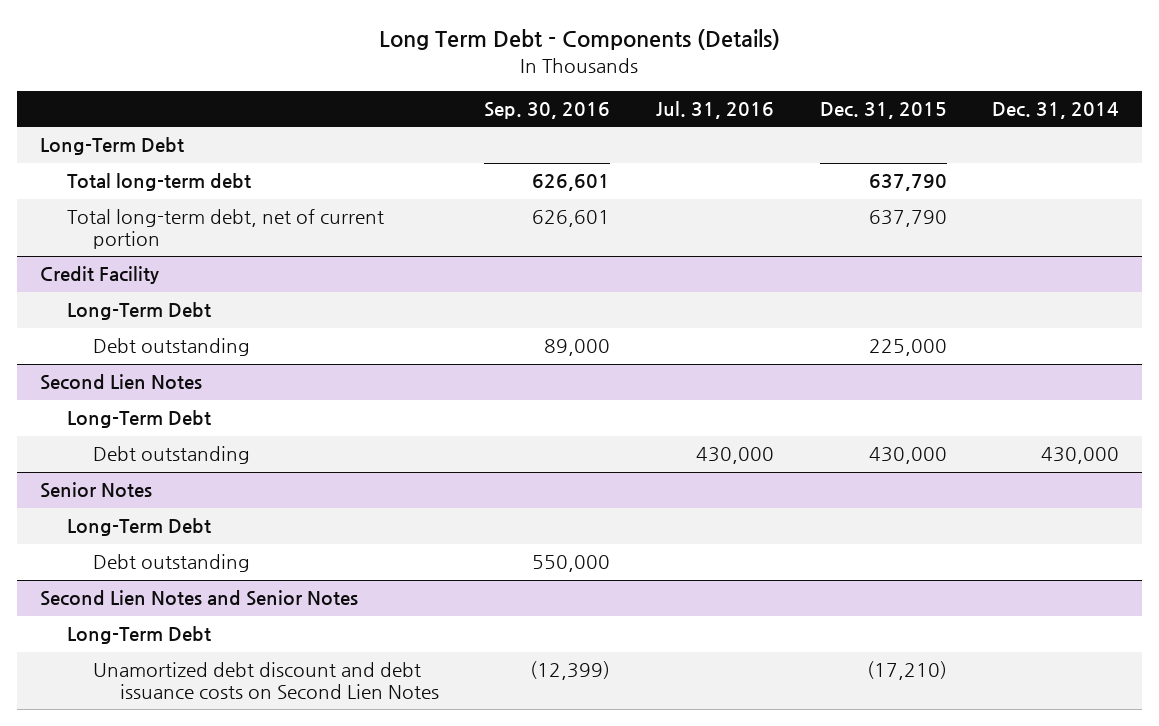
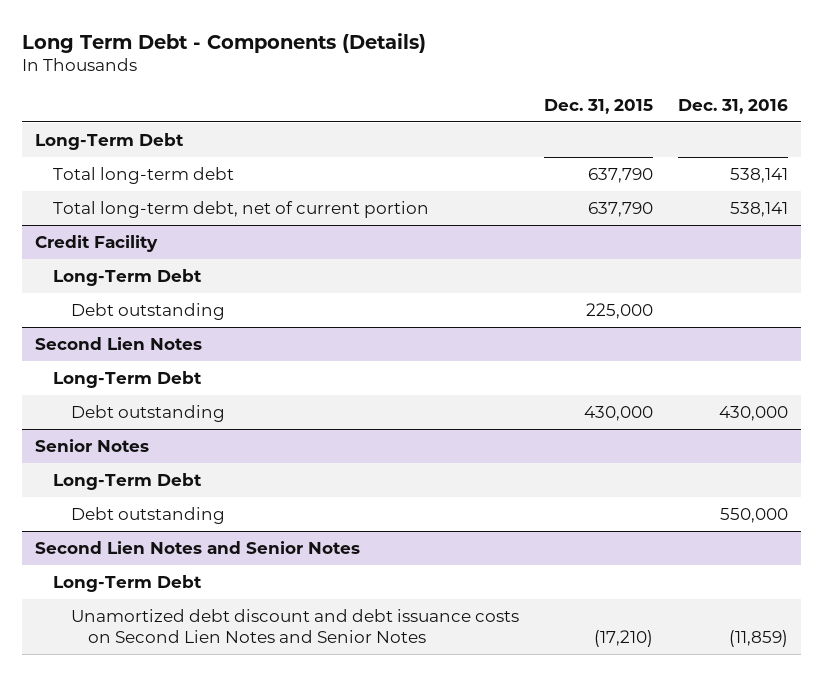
[484,101,611,119] Sep. 30, 2016 -> none
[656,100,775,119] Jul. 31, 2016 -> none
[992,101,1120,119] Dec. 31, 2014 -> none
none -> [677,98,788,114] Dec. 31, 2016
[93,662,439,700] Unamortized debt discount and debt issuance costs on Second Lien Notes -> [70,608,519,643] Unamortized debt discount and debt issuance costs on Second Lien Notes and Senior Notes

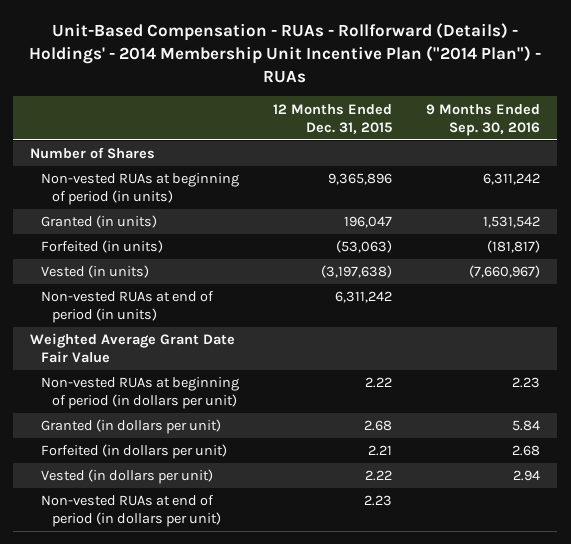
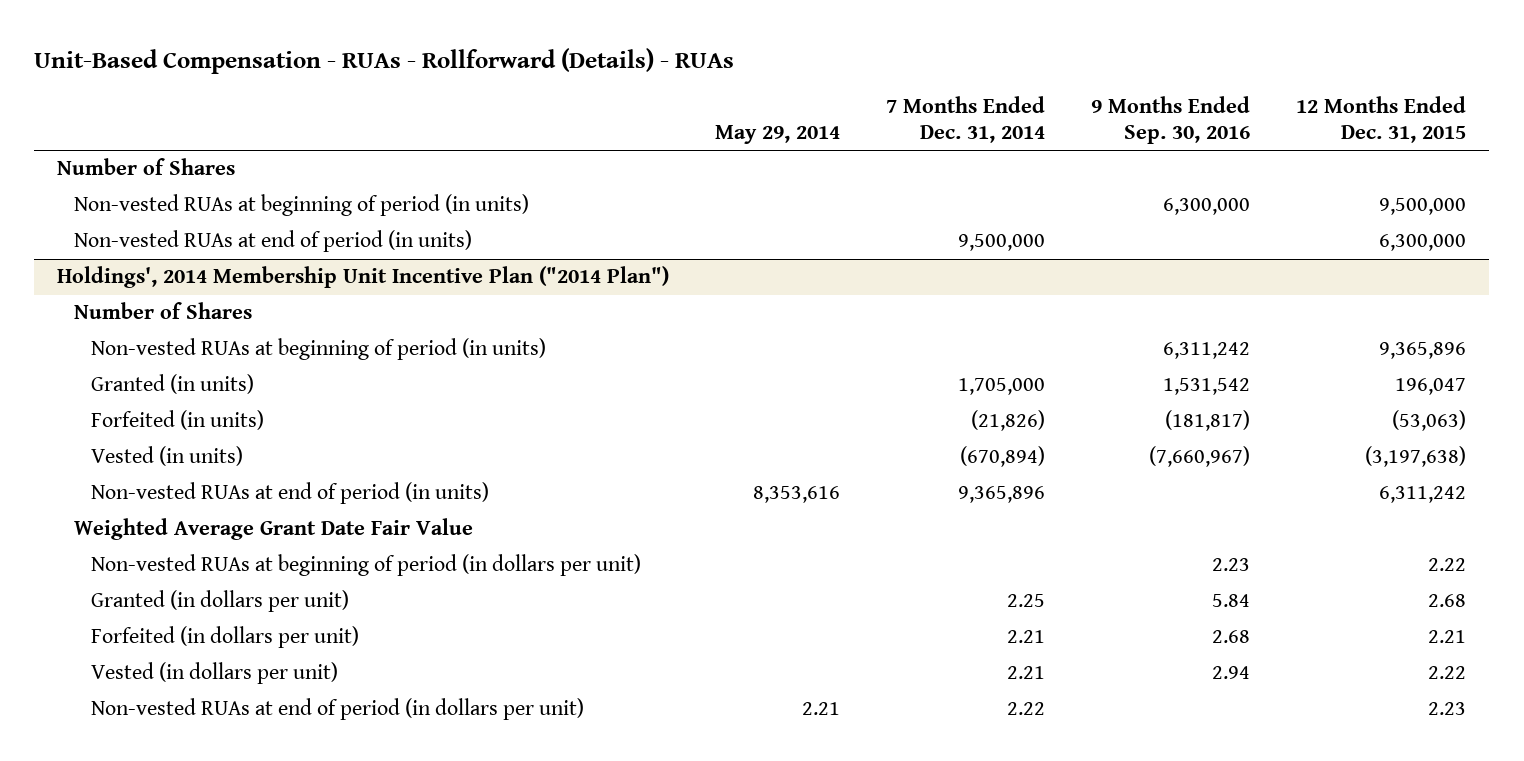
[29,23,542,83] Unit-Based Compensation - RUAs - Rollforward (Details) - Holdings' - 2014 Membership Unit Incentive Plan ("2014 Plan") - RUAs -> [34,47,735,74] Unit-Based Compensation - RUAs - Rollforward (Details) - RUAs
none -> [715,125,841,145] May 29, 2014
none -> [886,96,1046,144] 7 Months Ended Dec. 31, 2014
none -> [74,194,530,217] Non-vested RUAs at beginning of period (in units)
none -> [74,230,473,253] Non-vested RUAs at end of period (in units)
none -> [57,266,670,289] Holdings', 2014 Membership Unit Incentive Plan ("2014 Plan")
none -> [74,302,253,320] Number of Shares

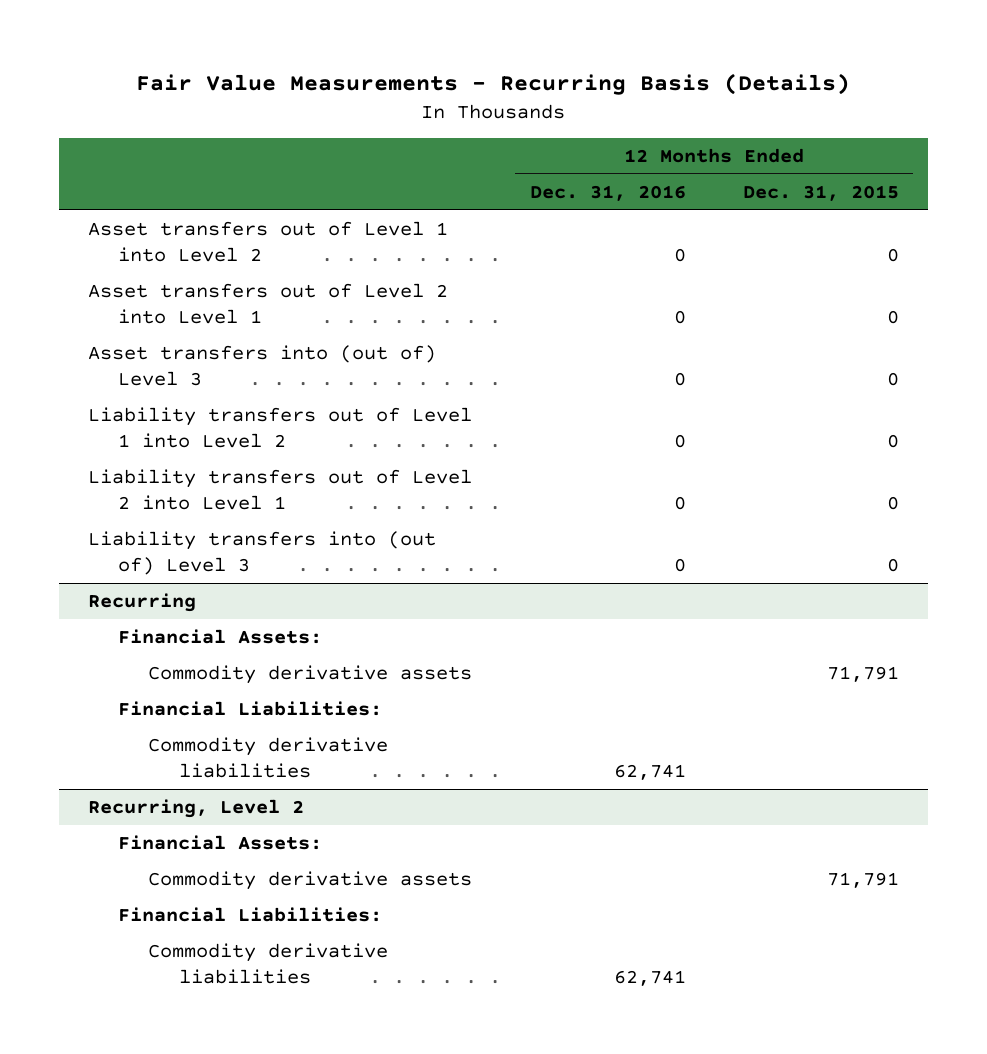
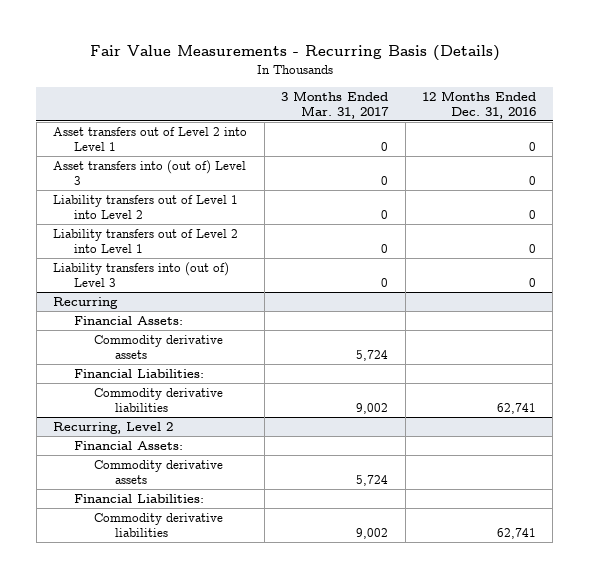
[742,184,899,201] Dec. 31, 2015 -> none
none -> [281,90,390,119] 3 Months Ended Mar. 31, 2017
[87,220,448,262] Asset transfers out of Level 1 into Level 2 -> none

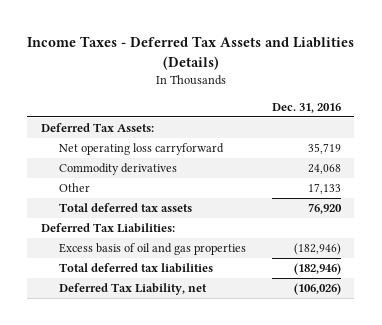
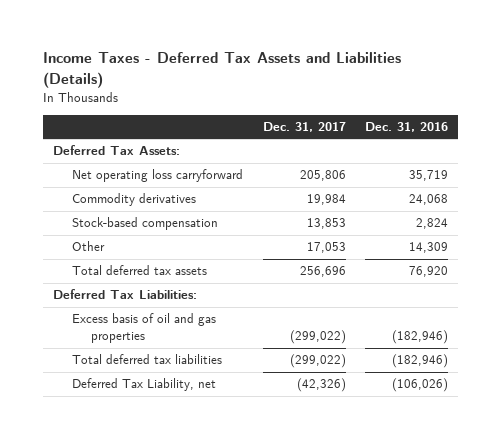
[26,35,354,70] Income Taxes - Deferred Tax Assets and Liablities (Details) -> [42,52,401,88] Income Taxes - Deferred Tax Assets and Liabilities (Details)
none -> [262,122,346,133] Dec. 31, 2017
none -> [71,217,218,231] Stock-based compensation
[308,183,342,195] 17,133 -> [409,242,449,254] 14,309

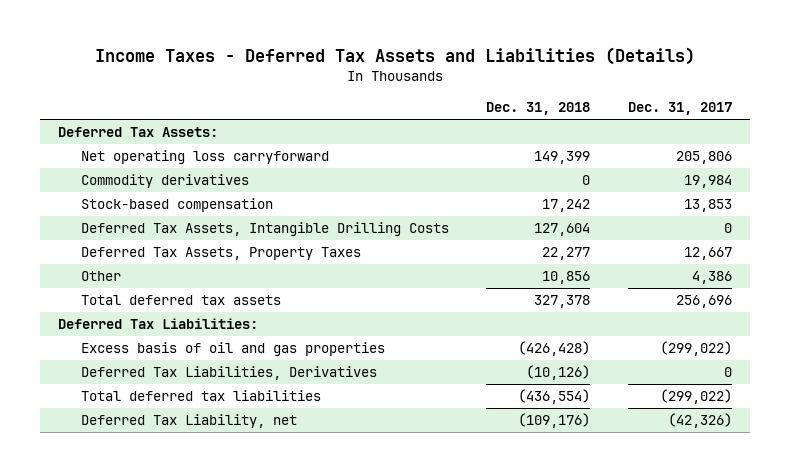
[365,122,449,133] Dec. 31, 2016 -> none
none -> [486,102,591,116] Dec. 31, 2018
none -> [81,222,450,237] Deferred Tax Assets, Intangible Drilling Costs
none -> [81,247,362,261] Deferred Tax Assets, Property Taxes
[306,242,346,254] 17,053 -> [691,271,732,285] 4,386
none -> [81,366,378,381] Deferred Tax Liabilities, Derivatives

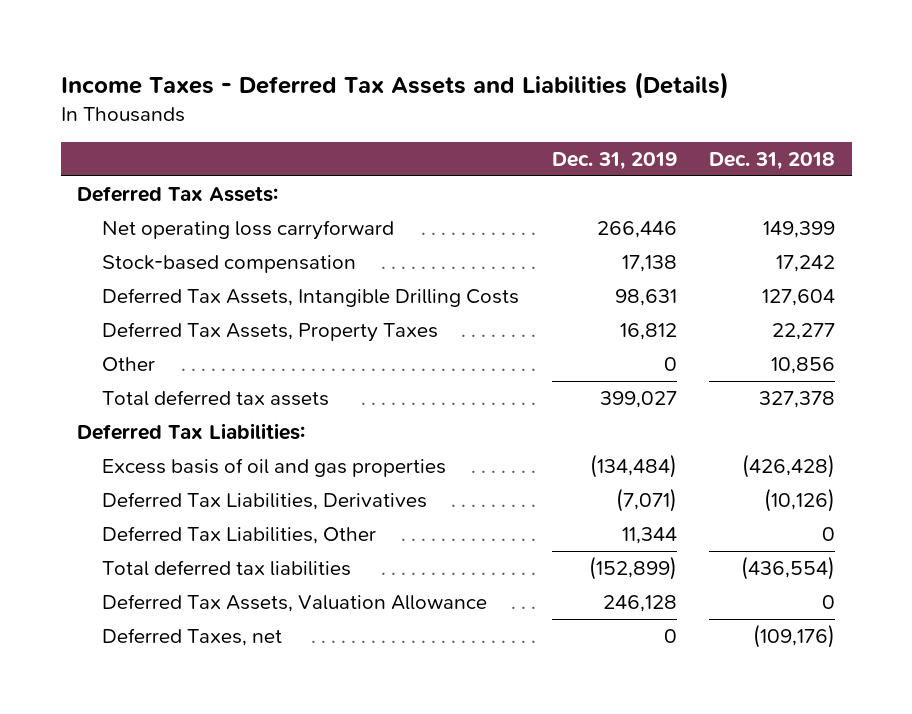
[627,102,732,116] Dec. 31, 2017 -> none
none -> [551,151,677,170] Dec. 31, 2019
[81,174,250,189] Commodity derivatives -> none
none -> [102,526,377,545] Deferred Tax Liabilities, Other
none -> [102,594,488,613] Deferred Tax Assets, Valuation Allowance
[81,414,298,429] Deferred Tax Liability, net -> [102,628,283,647] Deferred Taxes, net

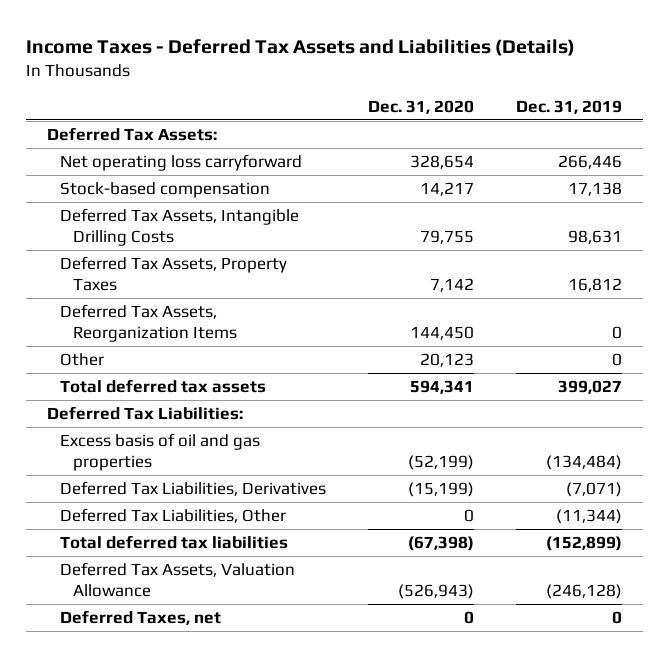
[709,151,836,170] Dec. 31, 2018 -> none
none -> [368,99,475,114] Dec. 31, 2020
none -> [60,304,238,342] Deferred Tax Assets, Reorganization Items
[621,527,677,545] 11,344 -> [555,509,622,525] (11,344)
[602,595,677,613] 246,128 -> [545,583,622,599] (246,128)

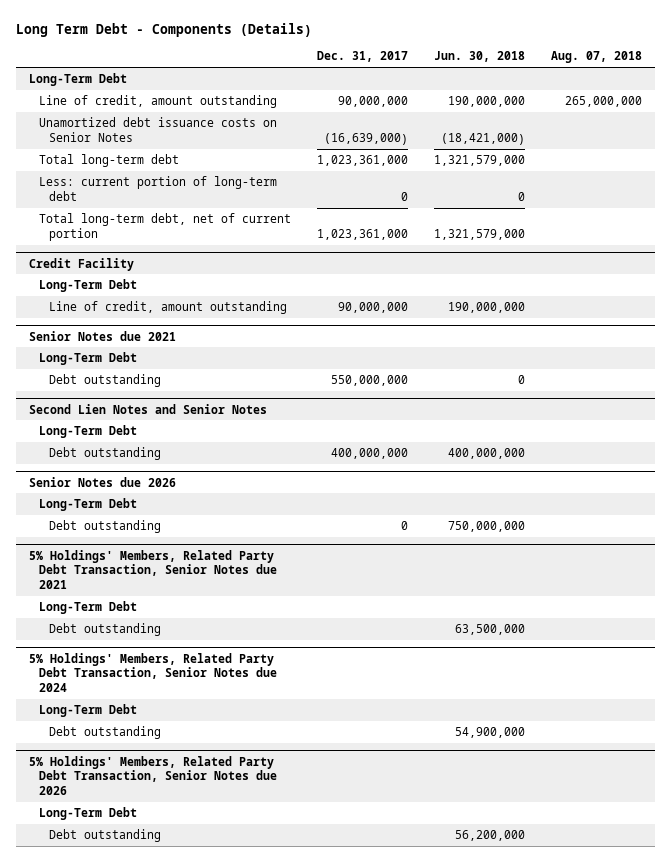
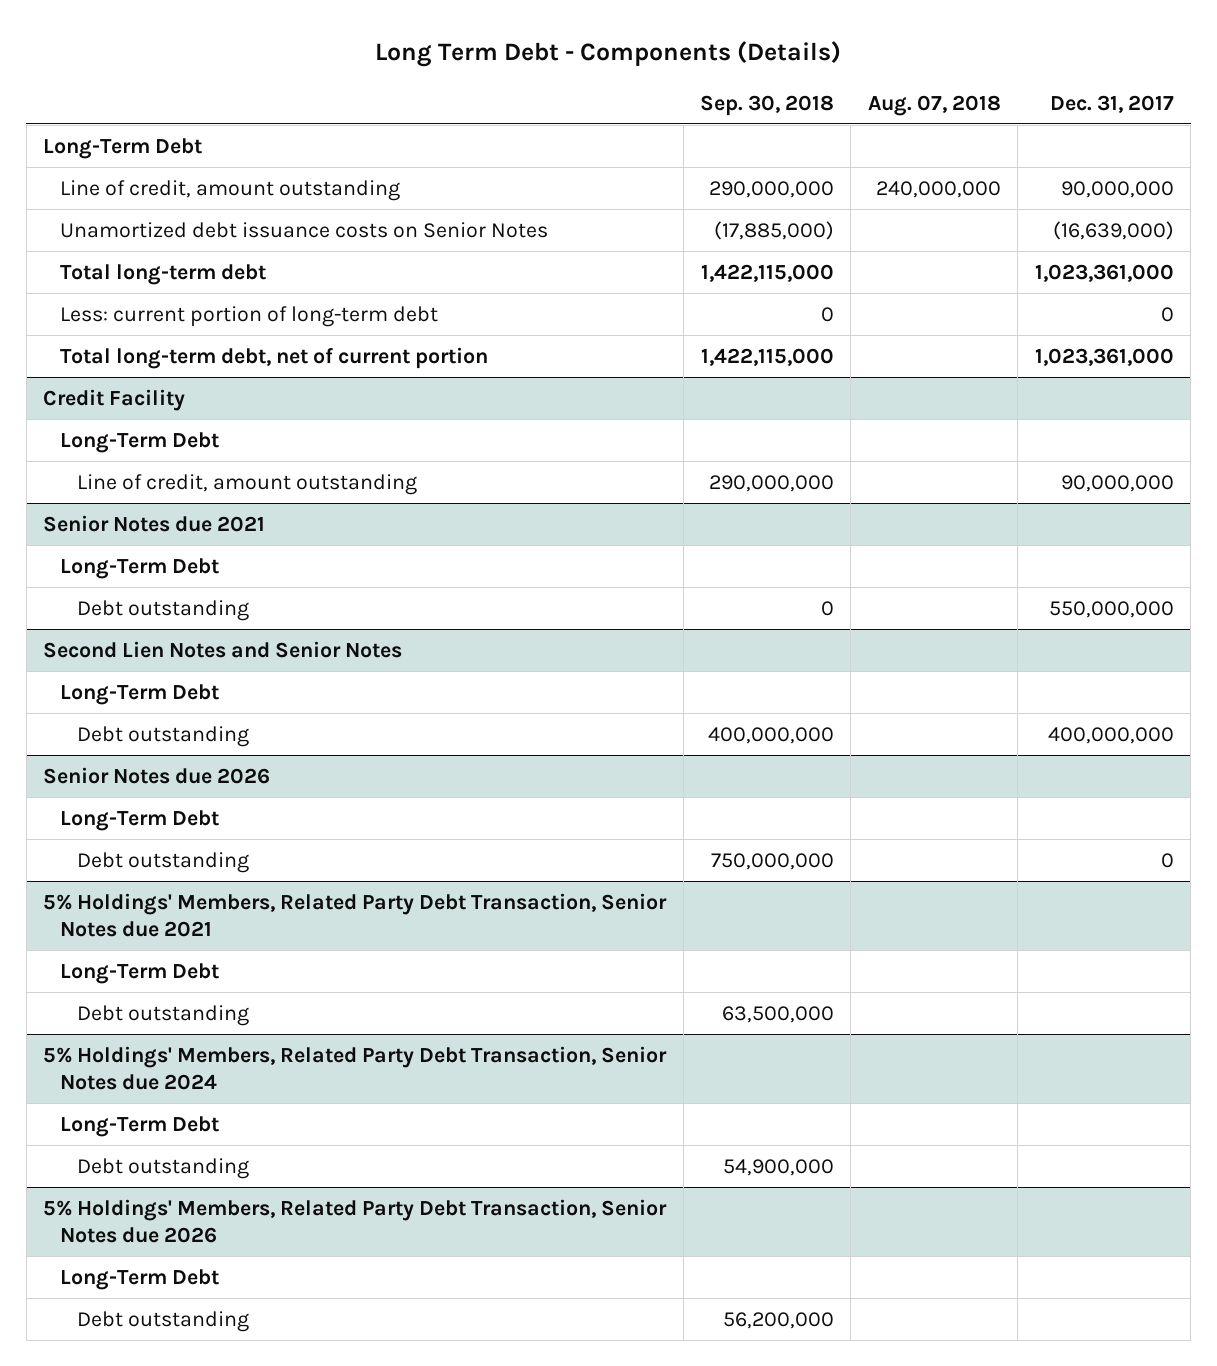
[433,51,525,63] Jun. 30, 2018 -> none
none -> [700,94,835,116] Sep. 30, 2018
[565,96,643,108] 265,000,000 -> [875,180,1001,198] 240,000,000

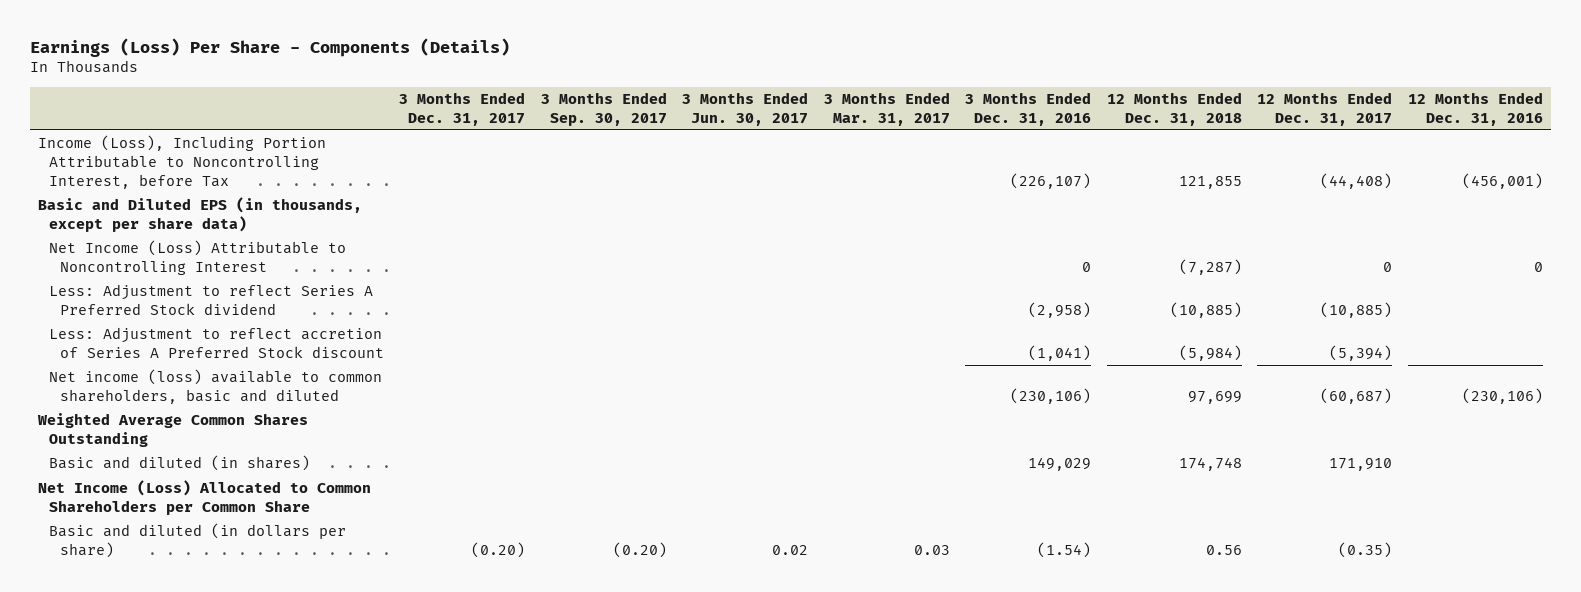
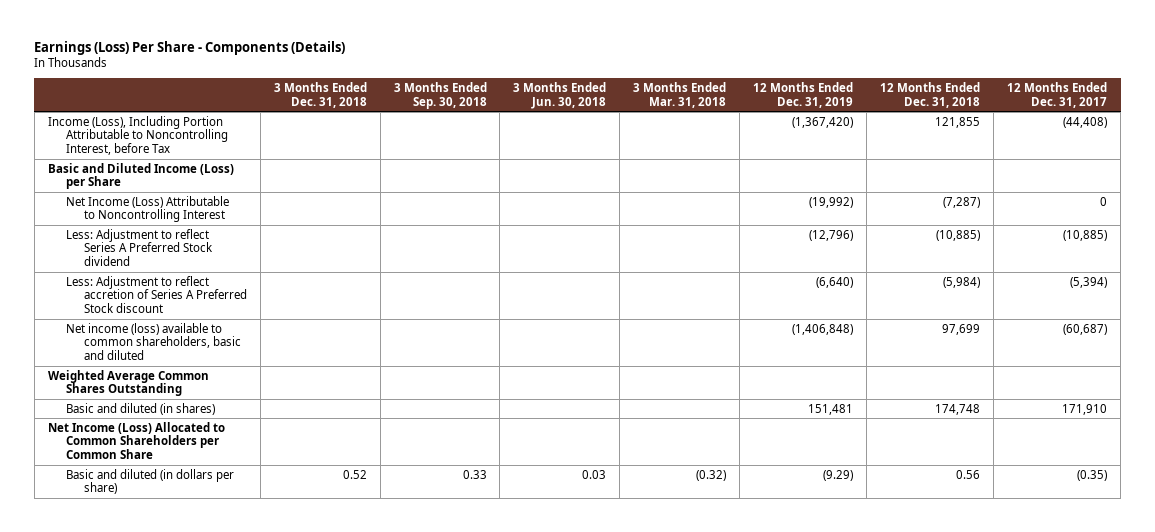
[399,92,526,126] 3 Months Ended Dec. 31, 2017 -> none
[540,92,667,126] 3 Months Ended Sep. 30, 2017 -> none
[682,92,809,126] 3 Months Ended Jun. 30, 2017 -> none
[823,92,950,126] 3 Months Ended Mar. 31, 2017 -> none
[965,92,1092,126] 3 Months Ended Dec. 31, 2016 -> none
[1408,92,1544,126] 12 Months Ended Dec. 31, 2016 -> none
none -> [273,82,367,108] 3 Months Ended Dec. 31, 2018
none -> [393,82,487,109] 3 Months Ended Sep. 30, 2018
none -> [513,82,607,109] 3 Months Ended Jun. 30, 2018
none -> [633,82,727,108] 3 Months Ended Mar. 31, 2018
none -> [753,82,854,108] 12 Months Ended Dec. 31, 2019
[38,197,363,233] Basic and Diluted EPS (in thousands, except per share data) -> [47,162,234,190] Basic and Diluted Income (Loss) per Share

